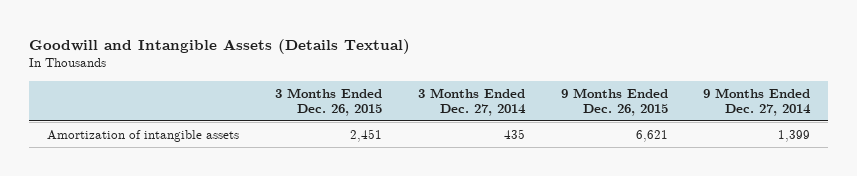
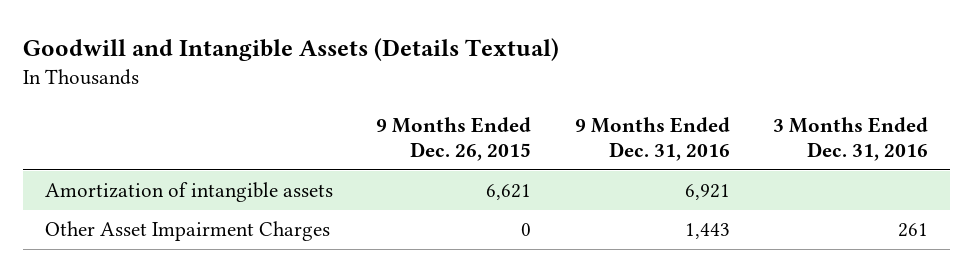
[274,87,382,116] 3 Months Ended Dec. 26, 2015 -> none
[417,87,526,116] 3 Months Ended Dec. 27, 2014 -> none
[703,87,812,116] 9 Months Ended Dec. 27, 2014 -> none
none -> [574,117,730,161] 9 Months Ended Dec. 31, 2016
none -> [772,117,928,161] 3 Months Ended Dec. 31, 2016
none -> [44,221,330,242] Other Asset Impairment Charges

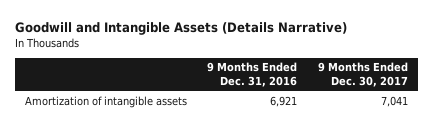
[23,37,560,61] Goodwill and Intangible Assets (Details Textual) -> [14,21,347,35] Goodwill and Intangible Assets (Details Narrative)
[376,117,532,161] 9 Months Ended Dec. 26, 2015 -> none
[772,117,928,161] 3 Months Ended Dec. 31, 2016 -> none
none -> [317,62,408,88] 9 Months Ended Dec. 30, 2017
[44,221,330,242] Other Asset Impairment Charges -> none

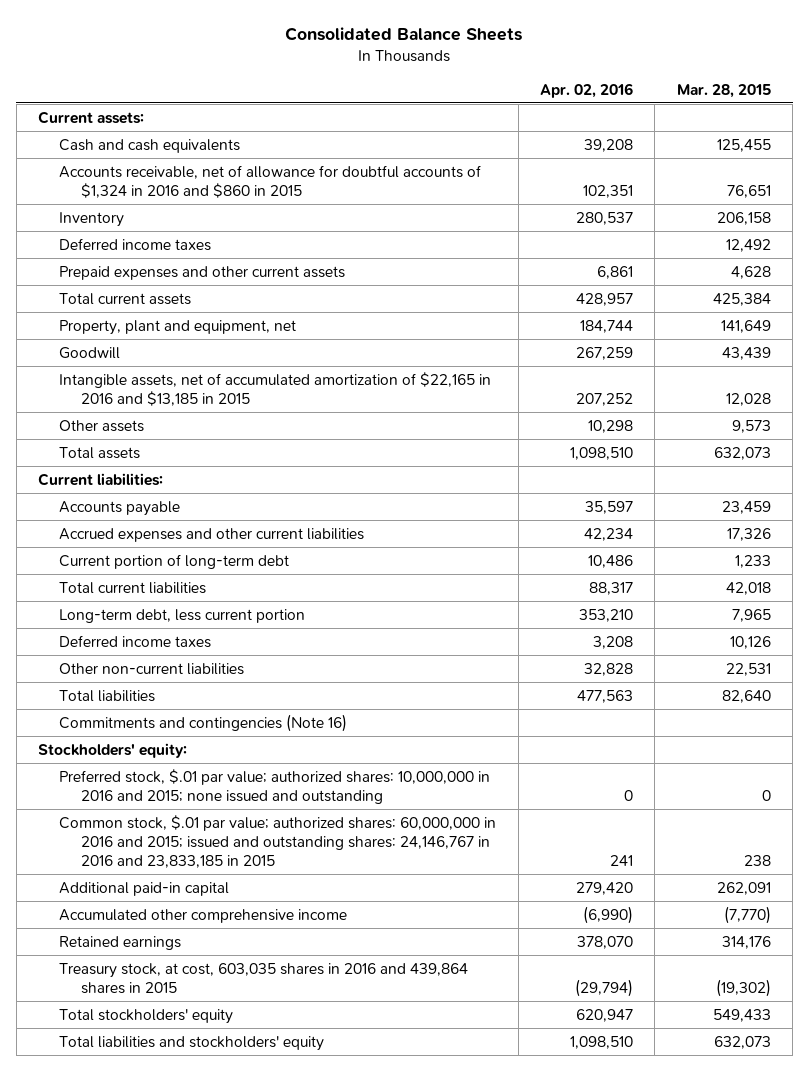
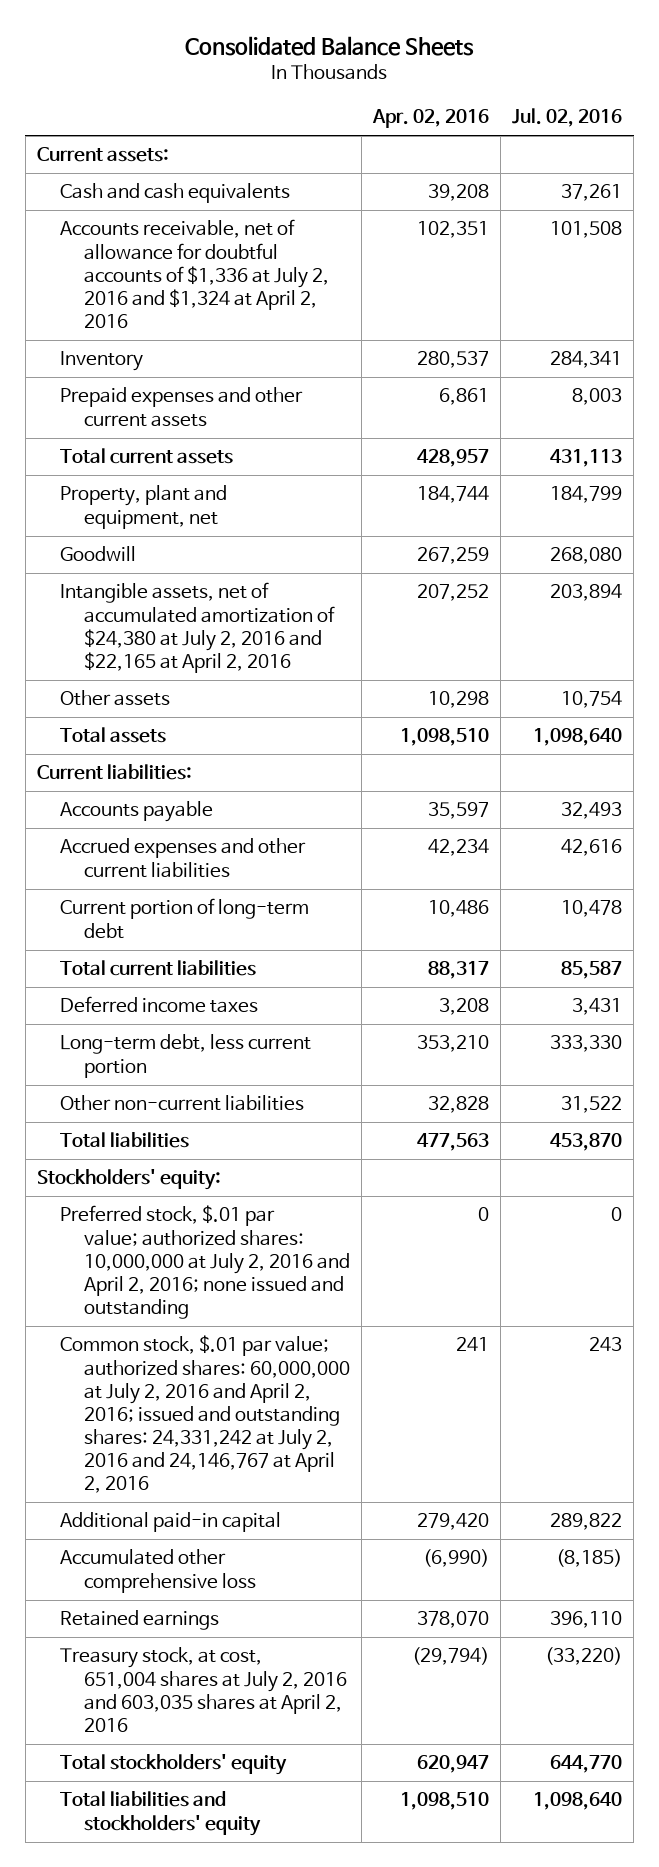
[676,83,771,98] Mar. 28, 2015 -> none
none -> [512,108,623,128] Jul. 02, 2016
[59,164,482,198] Accounts receivable, net of allowance for doubtful accounts of $1,324 in 2016 and $860 in 2015 -> [60,219,330,329] Accounts receivable, net of allowance for doubtful accounts of $1,336 at July 2, 2016 and $1,324 at April 2, 2016
[59,237,212,251] Deferred income taxes -> none
[59,371,492,406] Intangible assets, net of accumulated amortization of $22,165 in 2016 and $13,185 in 2015 -> [60,582,336,673] Intangible assets, net of accumulated amortization of $24,380 at July 2, 2016 and $22,165 at April 2, 2016
[59,608,306,623] Long-term debt, less current portion -> [60,1034,312,1078] Long-term debt, less current portion
[59,713,348,732] Commitments and contingencies (Note 16) -> none
[59,768,491,804] Preferred stock, $.01 par value; authorized shares: 10,000,000 in 2016 and 2015; none issued and outstanding -> [60,1205,351,1320] Preferred stock, $.01 par value; authorized shares: 10,000,000 at July 2, 2016 and April 2, 2016; none issued and outstanding
[59,814,497,868] Common stock, $.01 par value; authorized shares: 60,000,000 in 2016 and 2015; issued and outstanding shares: 24,146,767 in 2016 and 23,833,185 in 2015 -> [60,1335,351,1494] Common stock, $.01 par value; authorized shares: 60,000,000 at July 2, 2016 and April 2, 2016; issued and outstanding shares: 24,331,242 at July 2, 2016 and 24,146,767 at April 2, 2016
[59,908,348,923] Accumulated other comprehensive income -> [60,1549,257,1593] Accumulated other comprehensive loss
[59,962,469,994] Treasury stock, at cost, 603,035 shares in 2016 and 439,864 shares in 2015 -> [60,1647,348,1732] Treasury stock, at cost, 651,004 shares at July 2, 2016 and 603,035 shares at April 2, 2016

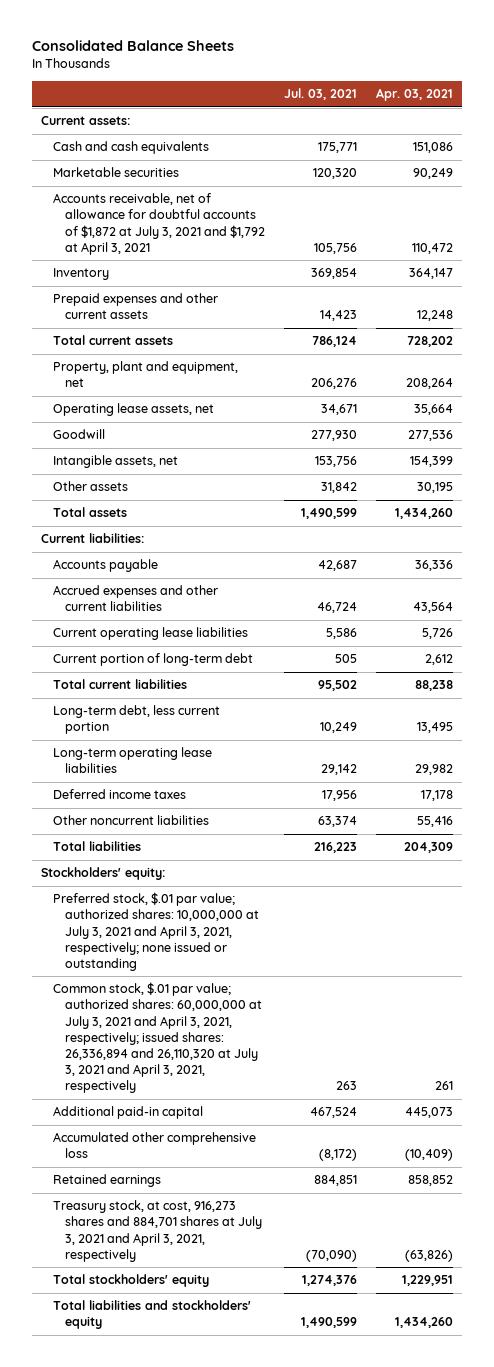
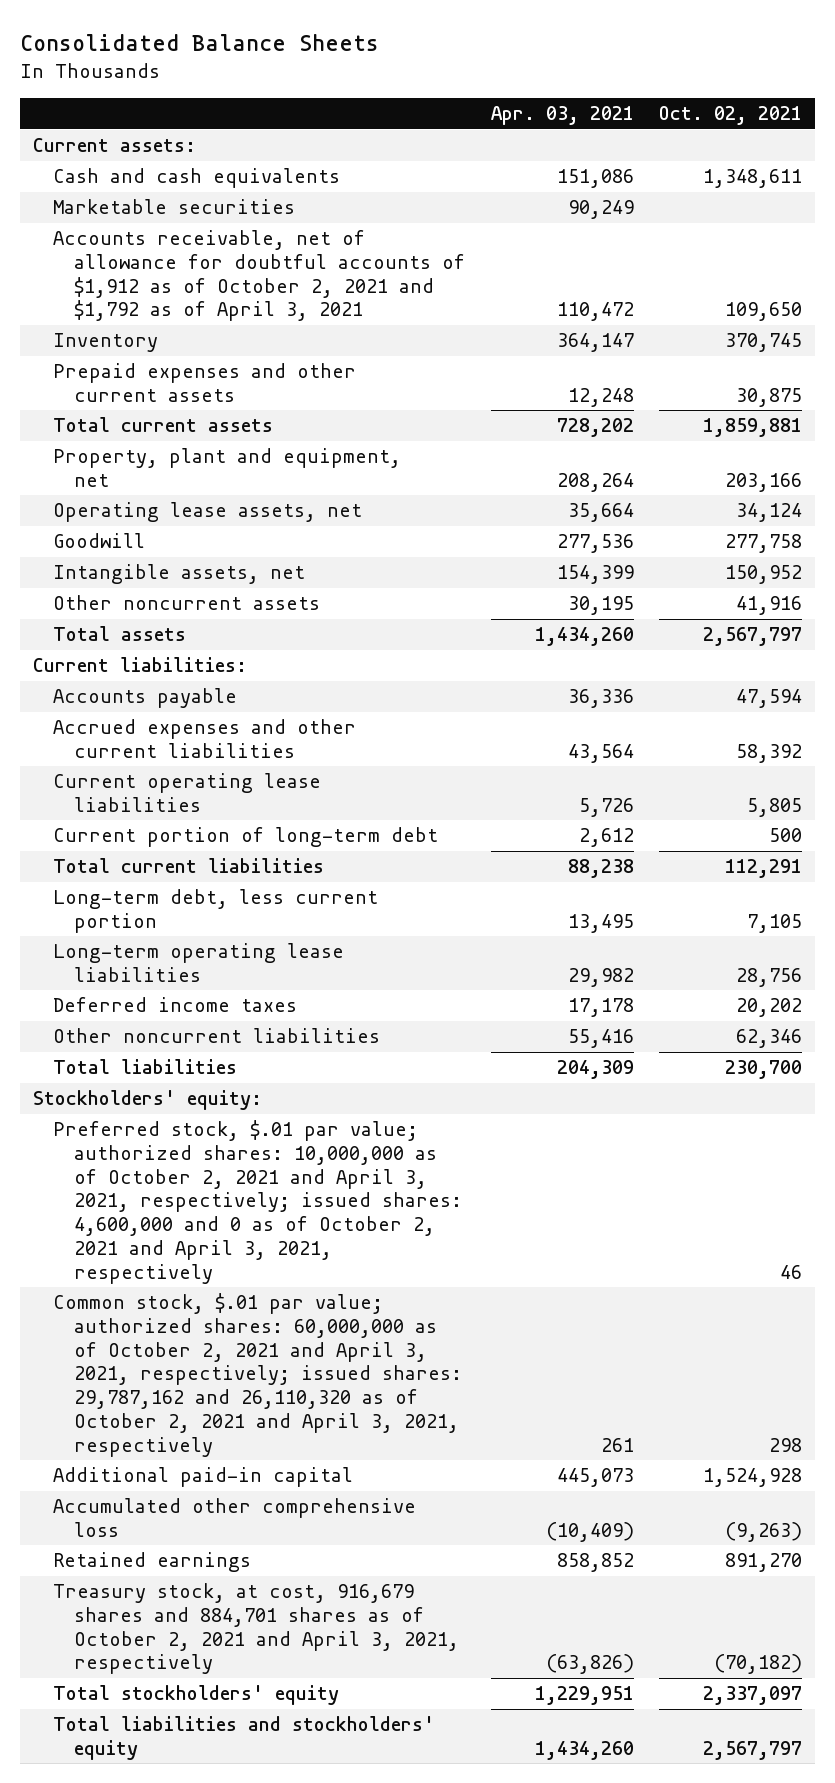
[283,88,357,101] Jul. 03, 2021 -> none
none -> [659,106,803,126] Oct. 02, 2021
[53,193,265,255] Accounts receivable, net of allowance for doubtful accounts of $1,872 at July 3, 2021 and $1,792 at April 3, 2021 -> [53,230,465,322] Accounts receivable, net of allowance for doubtful accounts of $1,912 as of October 2, 2021 and $1,792 as of April 3, 2021
[53,481,129,492] Other assets -> [53,595,321,611] Other noncurrent assets
[53,892,259,971] Preferred stock, $.01 par value; authorized shares: 10,000,000 at July 3, 2021 and April 3, 2021, respectively; none issued or outstanding -> [53,1120,462,1284] Preferred stock, $.01 par value; authorized shares: 10,000,000 as of October 2, 2021 and April 3, 2021, respectively; issued shares: 4,600,000 and 0 as of October 2, 2021 and April 3, 2021, respectively
[53,982,262,1094] Common stock, $.01 par value; authorized shares: 60,000,000 at July 3, 2021 and April 3, 2021, respectively; issued shares: 26,336,894 and 26,110,320 at July 3, 2021 and April 3, 2021, respectively -> [53,1293,462,1457] Common stock, $.01 par value; authorized shares: 60,000,000 as of October 2, 2021 and April 3, 2021, respectively; issued shares: 29,787,162 and 26,110,320 as of October 2, 2021 and April 3, 2021, respectively
[53,1200,262,1262] Treasury stock, at cost, 916,273 shares and 884,701 shares at July 3, 2021 and April 3, 2021, respectively -> [53,1583,459,1675] Treasury stock, at cost, 916,679 shares and 884,701 shares as of October 2, 2021 and April 3, 2021, respectively

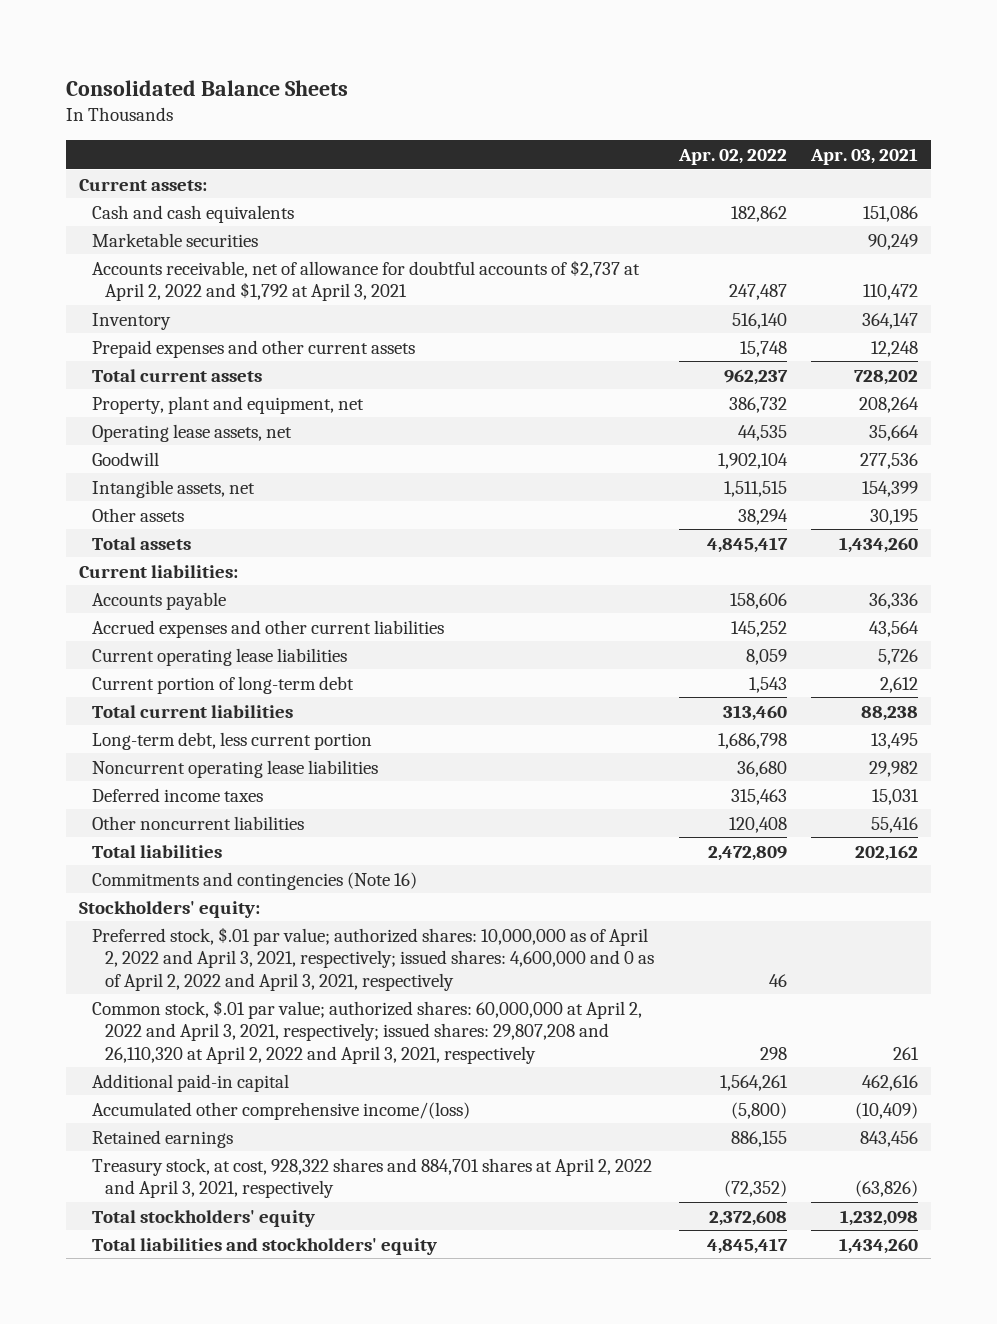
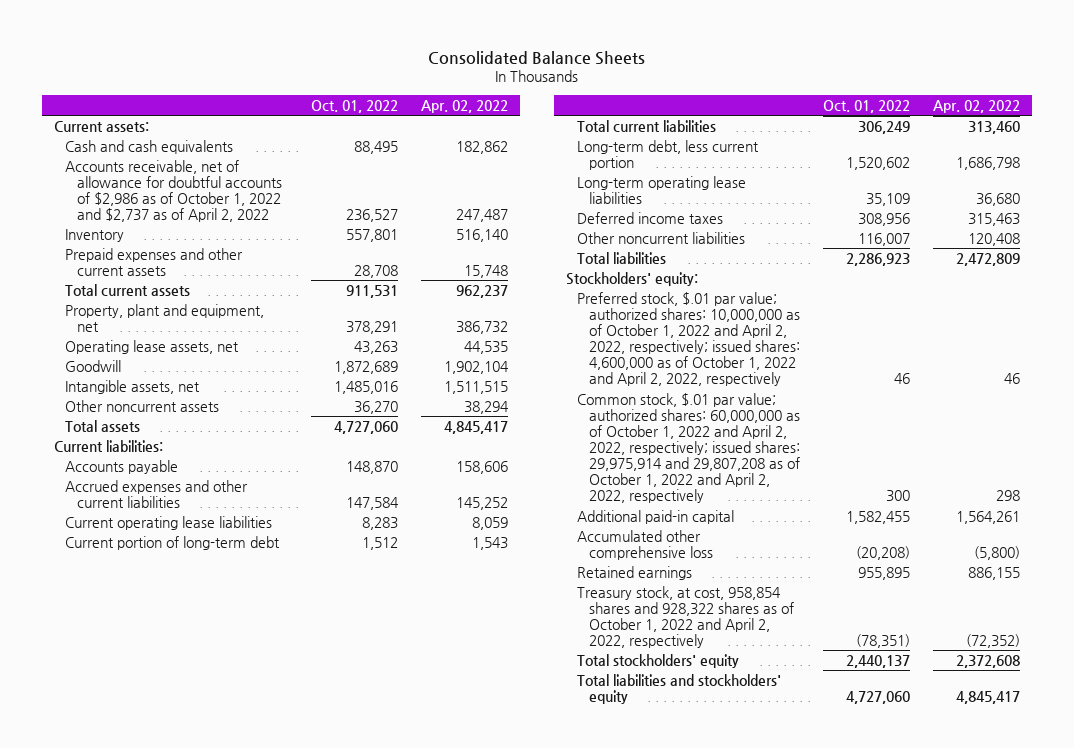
[810,147,919,165] Apr. 03, 2021 -> none
none -> [310,99,398,113] Oct. 01, 2022
[91,232,258,247] Marketable securities -> none
[91,259,640,302] Accounts receivable, net of allowance for doubtful accounts of $2,737 at April 2, 2022 and $1,792 at April 3, 2021 -> [65,159,282,223] Accounts receivable, net of allowance for doubtful accounts of $2,986 as of October 1, 2022 and $2,737 as of April 2, 2022
[91,507,184,522] Other assets -> [65,399,220,412] Other noncurrent assets
[91,759,378,778] Noncurrent operating lease liabilities -> [577,175,747,204] Long-term operating lease liabilities
[91,871,417,890] Commitments and contingencies (Note 16) -> none
[91,926,655,991] Preferred stock, $.01 par value; authorized shares: 10,000,000 as of April 2, 2022 and April 3, 2021, respectively; issued shares: 4,600,000 and 0 as of April 2, 2022 and April 3, 2021, respectively -> [577,291,800,387] Preferred stock, $.01 par value; authorized shares: 10,000,000 as of October 1, 2022 and April 2, 2022, respectively; issued shares: 4,600,000 as of October 1, 2022 and April 2, 2022, respectively
[91,999,642,1064] Common stock, $.01 par value; authorized shares: 60,000,000 at April 2, 2022 and April 3, 2021, respectively; issued shares: 29,807,208 and 26,110,320 at April 2, 2022 and April 3, 2021, respectively -> [577,392,800,504] Common stock, $.01 par value; authorized shares: 60,000,000 as of October 1, 2022 and April 2, 2022, respectively; issued shares: 29,975,914 and 29,807,208 as of October 1, 2022 and April 2, 2022, respectively
[91,1101,470,1120] Accumulated other comprehensive income/(loss) -> [577,529,713,560] Accumulated other comprehensive loss
[91,1157,652,1199] Treasury stock, at cost, 928,322 shares and 884,701 shares at April 2, 2022 and April 3, 2021, respectively -> [577,585,794,649] Treasury stock, at cost, 958,854 shares and 928,322 shares as of October 1, 2022 and April 2, 2022, respectively

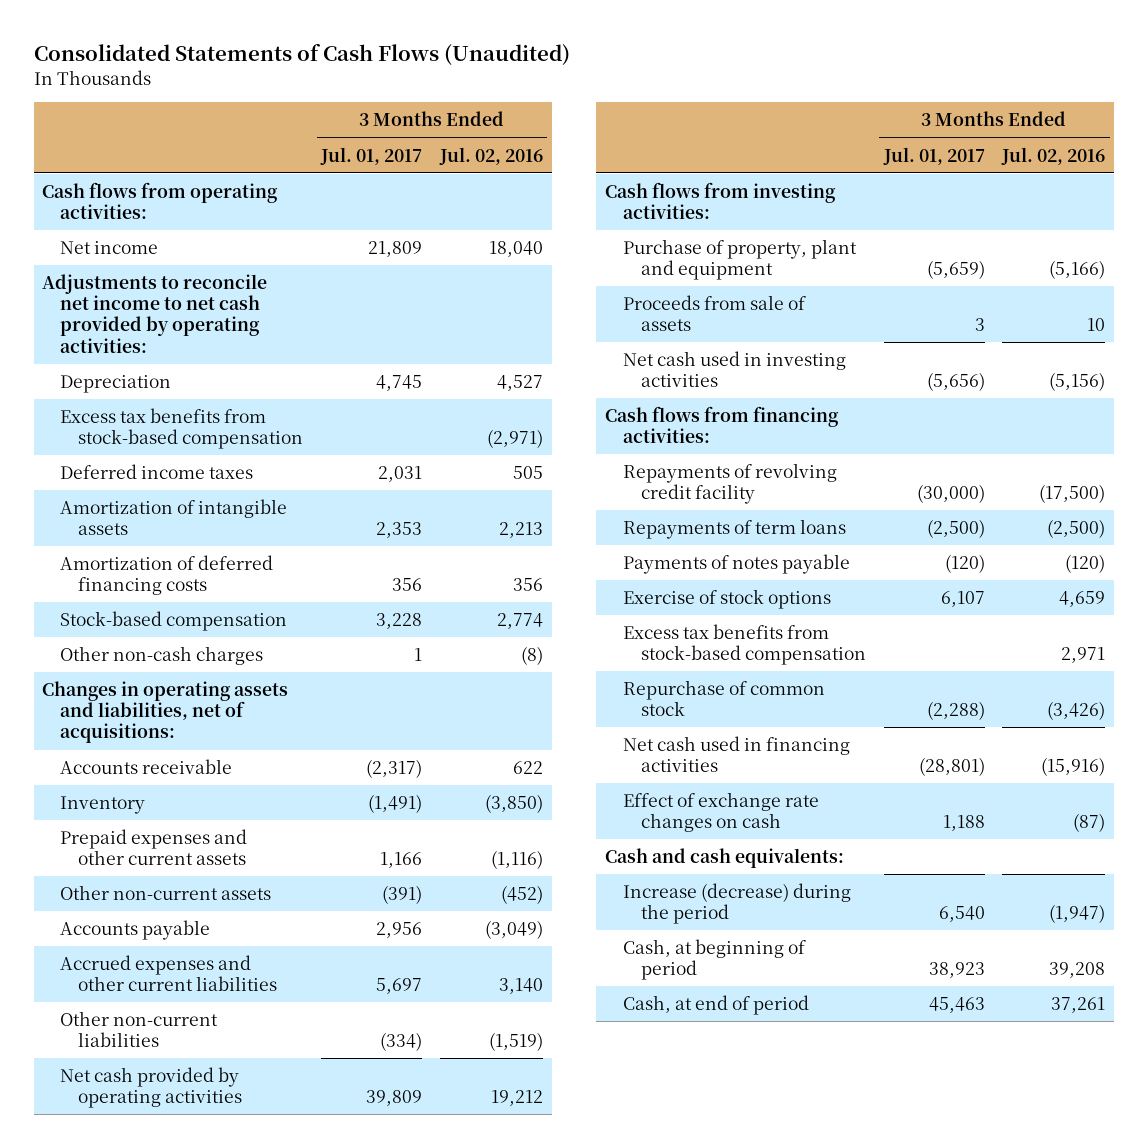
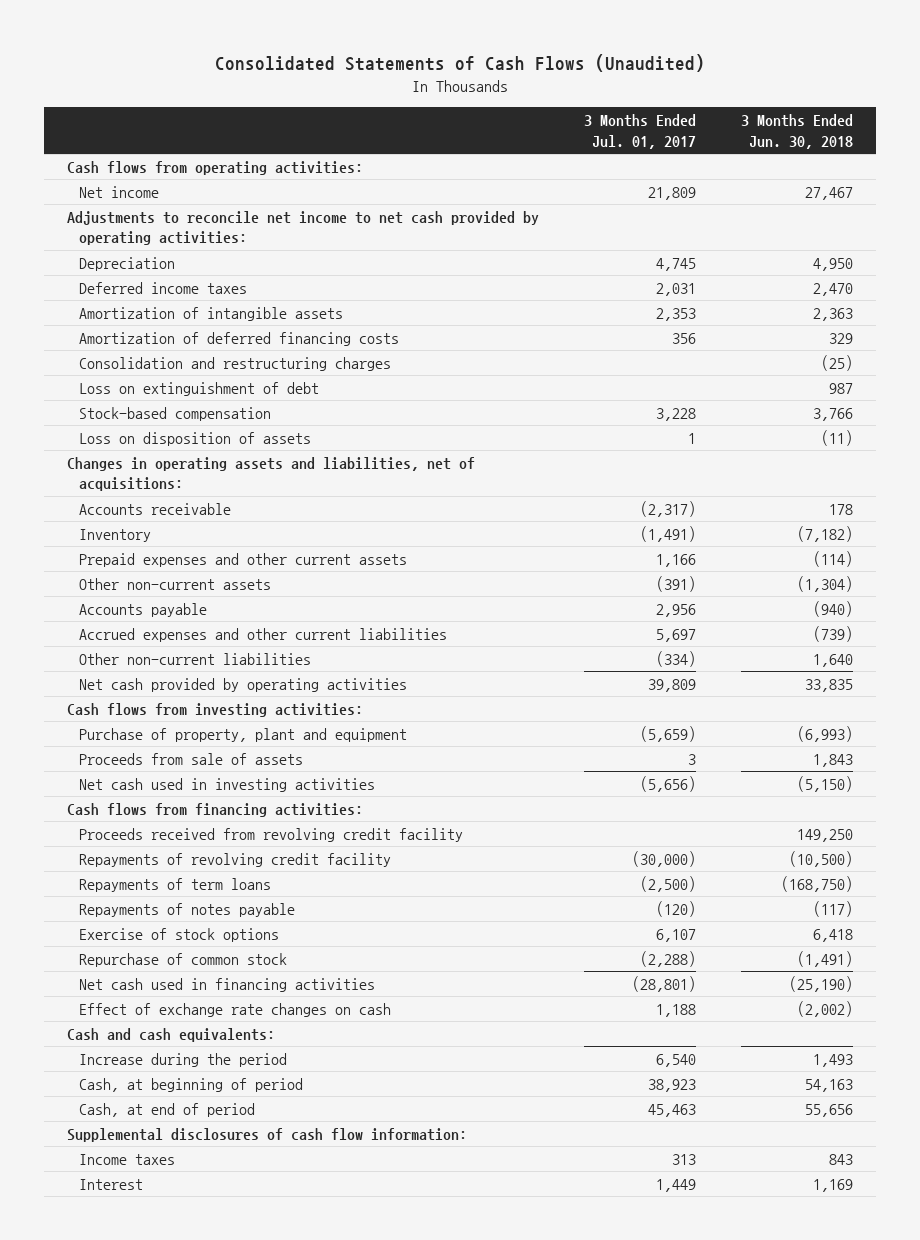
[438,146,543,165] Jul. 02, 2016 -> none
none -> [741,113,854,149] 3 Months Ended Jun. 30, 2018
[60,408,304,450] Excess tax benefits from stock-based compensation -> none
none -> [79,356,392,371] Consolidation and restructuring charges
none -> [79,381,320,396] Loss on extinguishment of debt
[60,646,264,666] Other non-cash charges -> none
none -> [79,431,312,446] Loss on disposition of assets
none -> [79,827,464,842] Proceeds received from revolving credit facility
[622,554,850,575] Payments of notes payable -> [79,902,296,917] Repayments of notes payable
[622,624,866,666] Excess tax benefits from stock-based compensation -> none
[622,883,851,925] Increase (decrease) during the period -> [79,1052,288,1067] Increase during the period
none -> [66,1127,467,1142] Supplemental disclosures of cash flow information:
none -> [79,1153,176,1165] Income taxes
none -> [79,1178,144,1190] Interest

